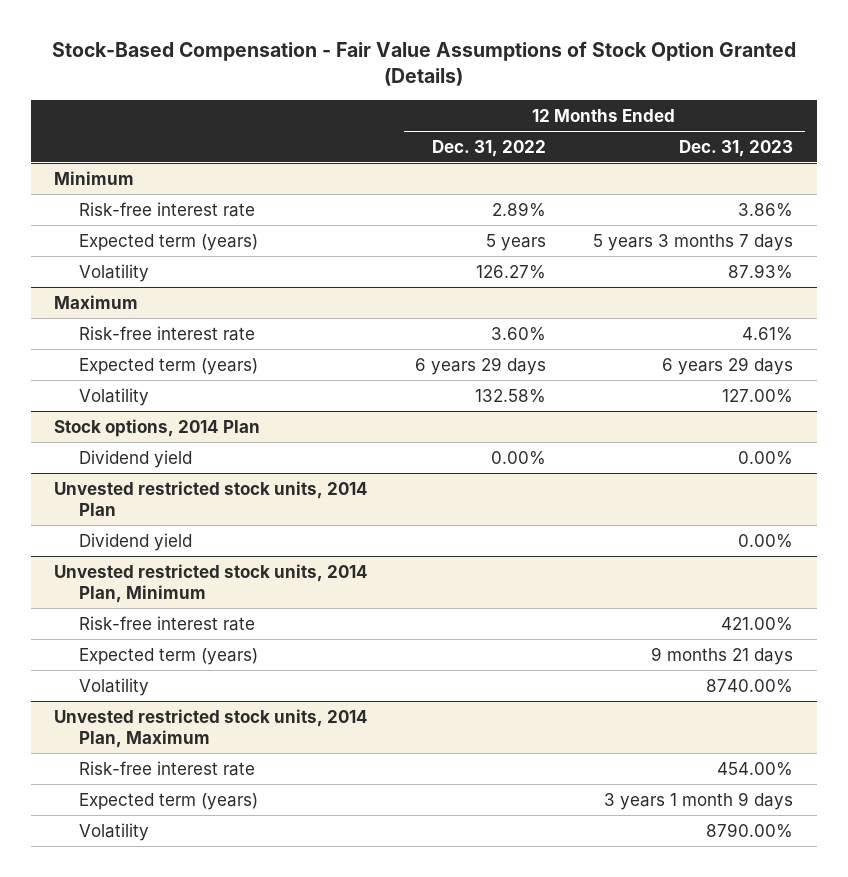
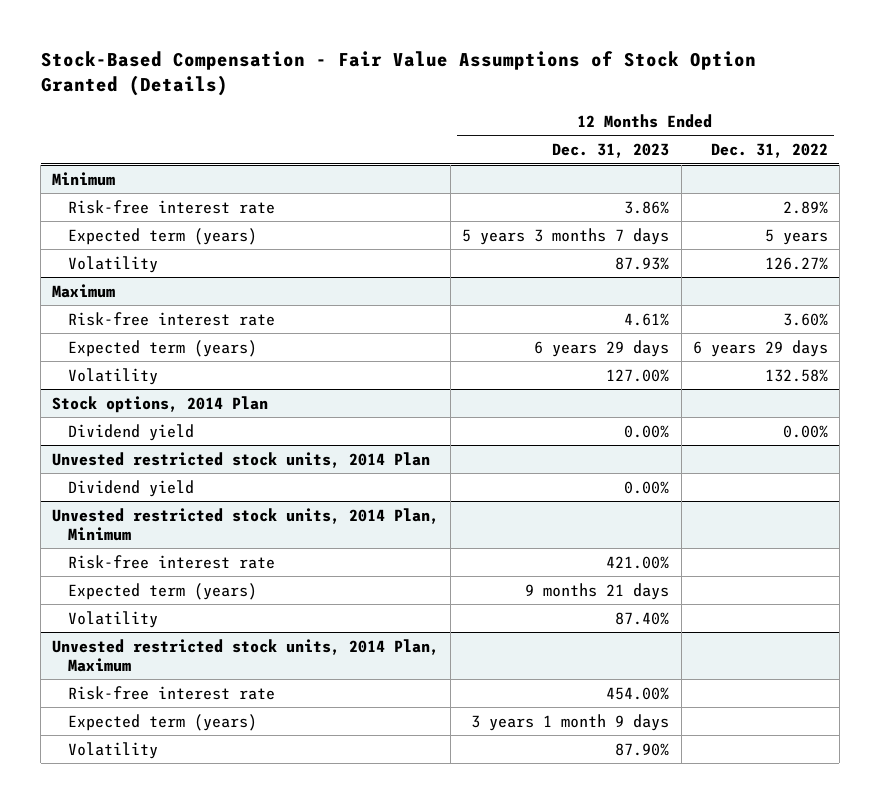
[706,678,794,693] 8740.00% -> [615,611,670,625] 87.40%
[706,822,794,838] 8790.00% -> [615,742,670,756] 87.90%

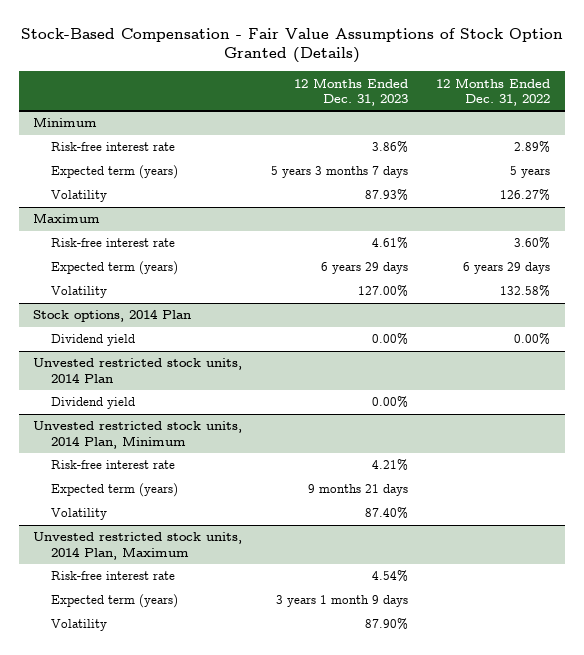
[606,555,670,569] 421.00% -> [371,459,408,472] 4.21%
[606,686,670,700] 454.00% -> [371,570,408,583] 4.54%

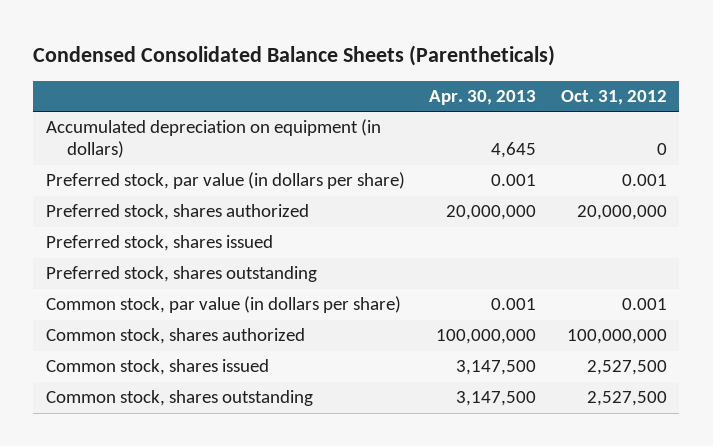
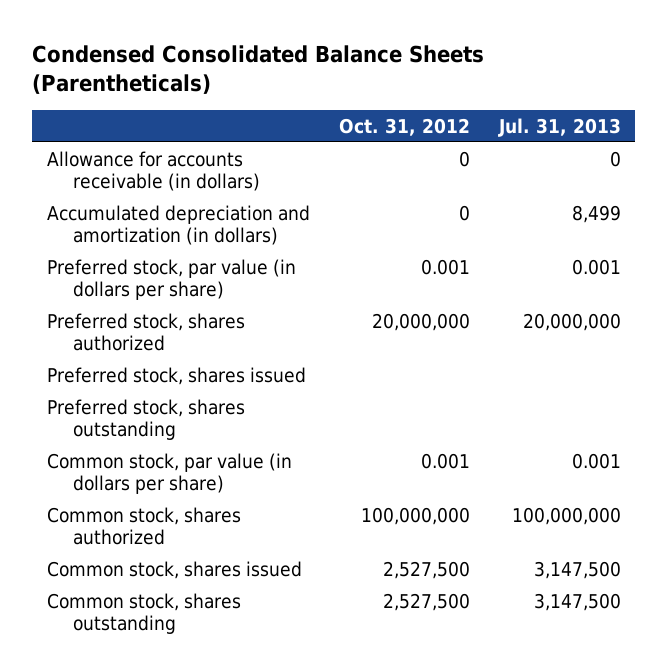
[429,89,537,105] Apr. 30, 2013 -> none
none -> [497,117,621,137] Jul. 31, 2013
none -> [46,150,261,192] Allowance for accounts receivable (in dollars)
[45,119,381,159] Accumulated depreciation on equipment (in dollars) -> [46,204,310,246] Accumulated depreciation and amortization (in dollars)

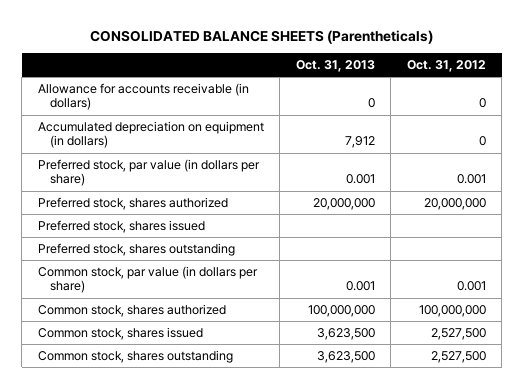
[32,44,485,94] Condensed Consolidated Balance Sheets (Parentheticals) -> [89,29,433,44] CONSOLIDATED BALANCE SHEETS (Parentheticals)
[497,117,621,137] Jul. 31, 2013 -> none
none -> [295,60,375,73] Oct. 31, 2013
[46,204,310,246] Accumulated depreciation and amortization (in dollars) -> [37,121,264,149] Accumulated depreciation on equipment (in dollars)

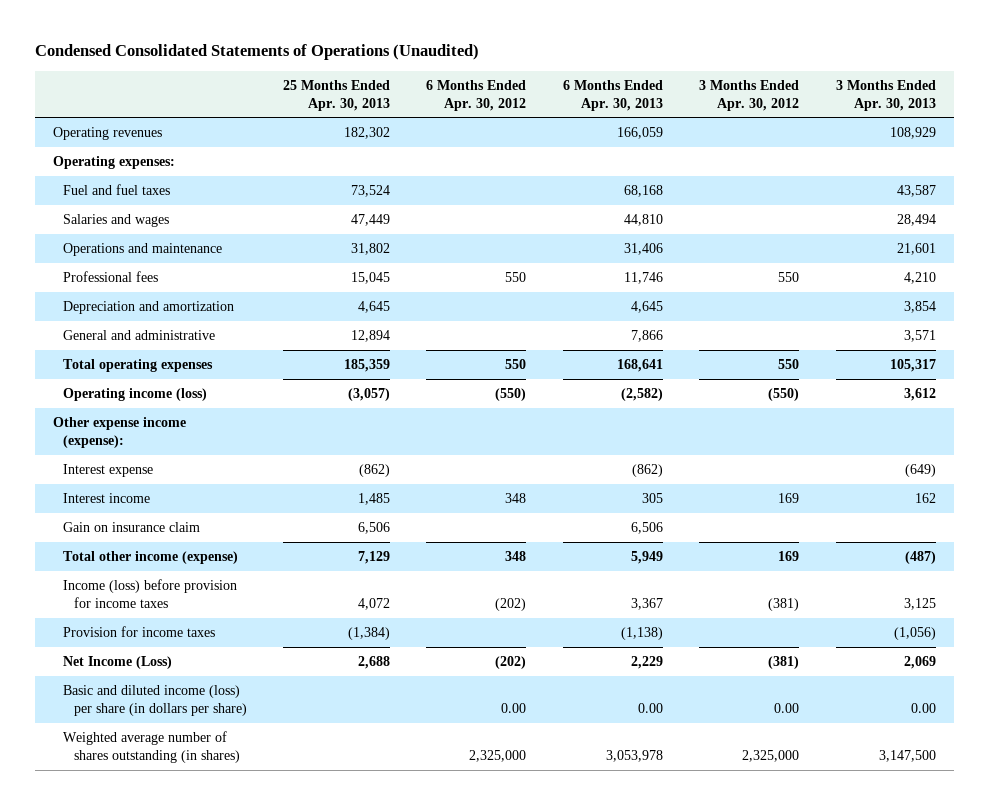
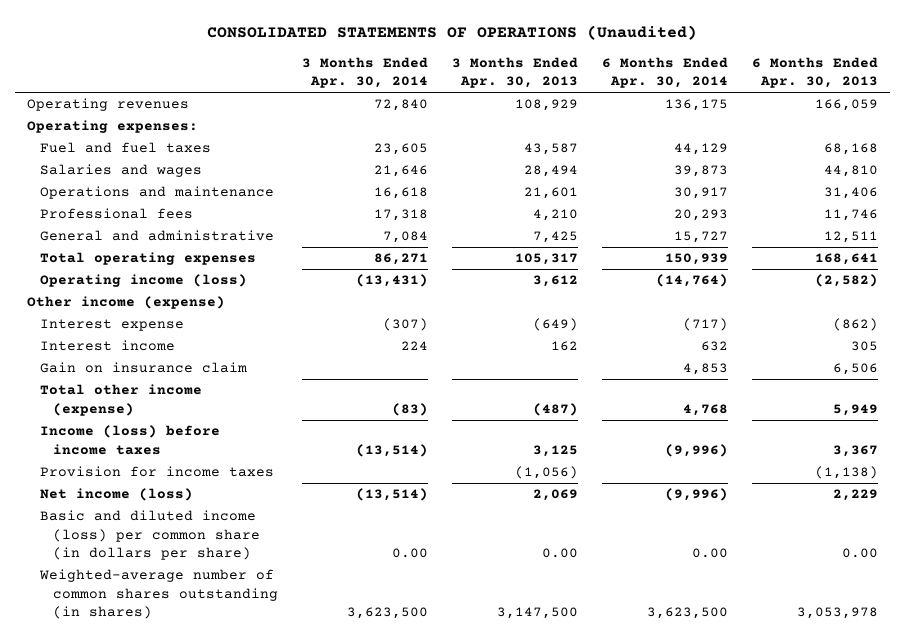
[34,44,479,61] Condensed Consolidated Statements of Operations (Unaudited) -> [207,25,698,41] CONSOLIDATED STATEMENTS OF OPERATIONS (Unaudited)
[282,79,390,111] 25 Months Ended Apr. 30, 2013 -> none
[426,79,527,111] 6 Months Ended Apr. 30, 2012 -> none
[699,79,800,111] 3 Months Ended Apr. 30, 2012 -> none
none -> [302,56,429,89] 3 Months Ended Apr. 30, 2014
none -> [602,56,729,89] 6 Months Ended Apr. 30, 2014
[63,300,235,314] Depreciation and amortization -> none
[630,329,663,342] 7,866 -> [824,231,879,244] 12,511
[903,329,936,342] 3,571 -> [533,231,579,244] 7,425
[52,416,186,448] Other expense income (expense): -> [26,296,225,310] Other income (expense)
[63,578,238,608] Income (loss) before provision for income taxes -> [40,425,221,455] Income (loss) before income taxes
[63,655,173,669] Net Income (Loss) -> [40,488,194,502] Net income (loss)
[63,684,247,716] Basic and diluted income (loss) per share (in dollars per share) -> [40,510,261,561] Basic and diluted income (loss) per common share (in dollars per share)
[63,730,240,763] Weighted average number of shares outstanding (in shares) -> [39,569,279,620] Weighted-average number of common shares outstanding (in shares)

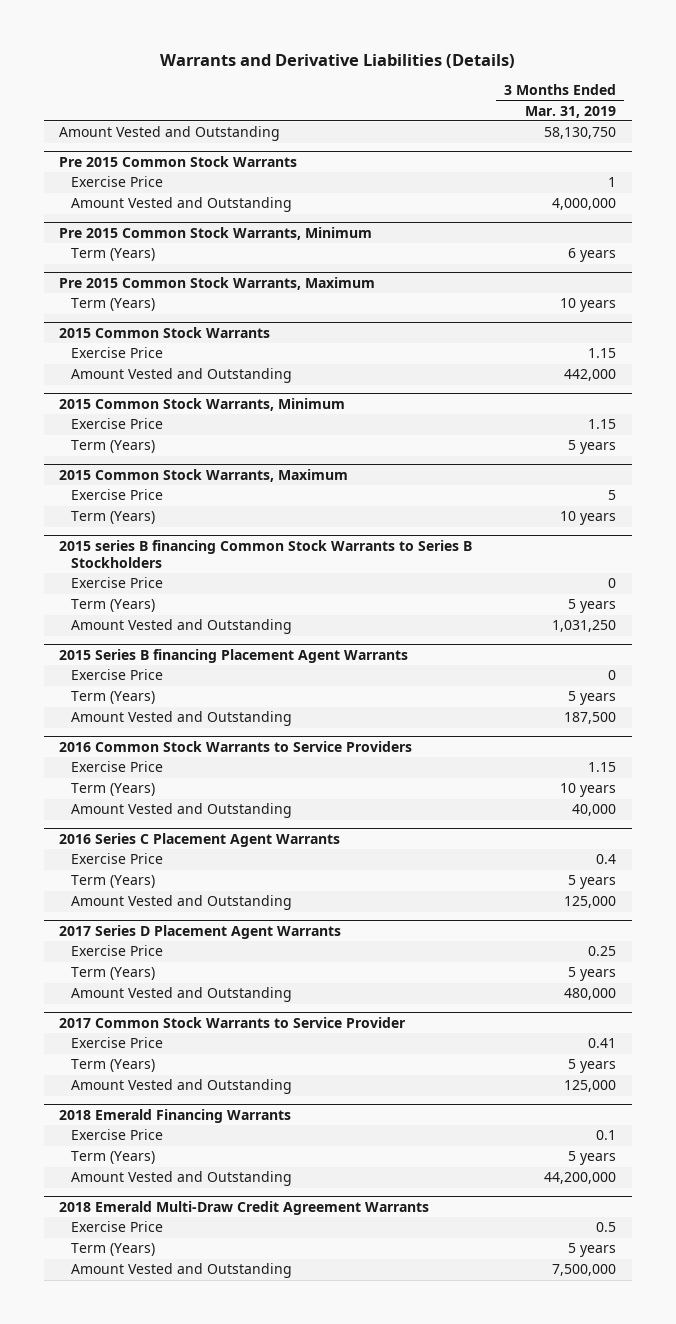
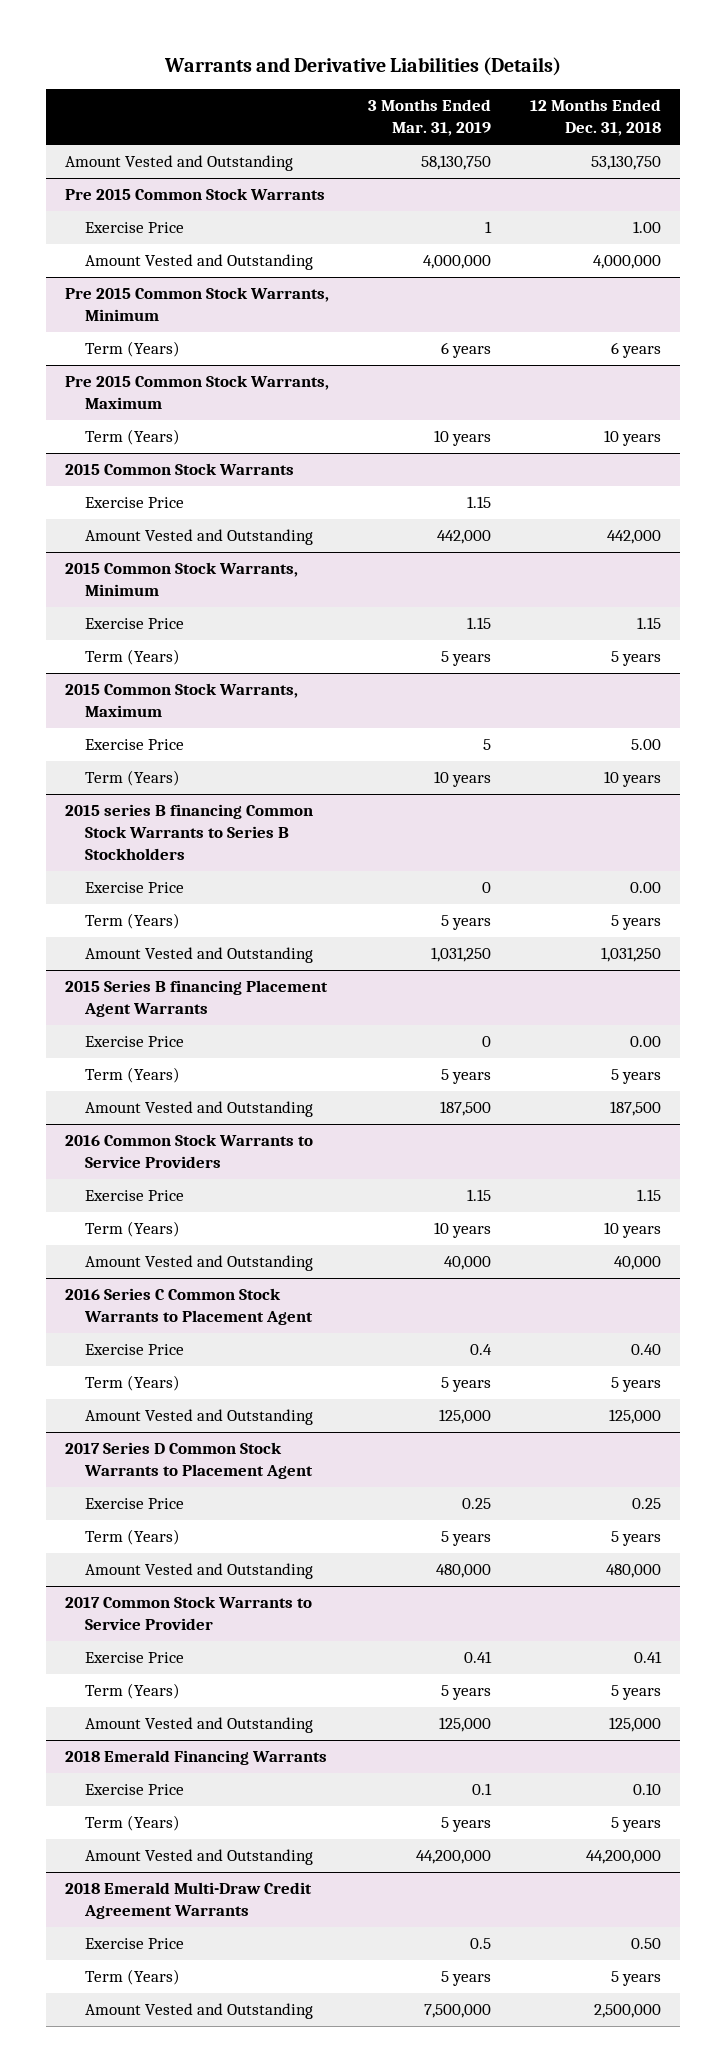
none -> [529,99,661,137] 12 Months Ended Dec. 31, 2018
[59,832,341,847] 2016 Series C Placement Agent Warrants -> [65,1288,314,1326] 2016 Series C Common Stock Warrants to Placement Agent
[59,924,342,939] 2017 Series D Placement Agent Warrants -> [65,1442,314,1480] 2017 Series D Common Stock Warrants to Placement Agent

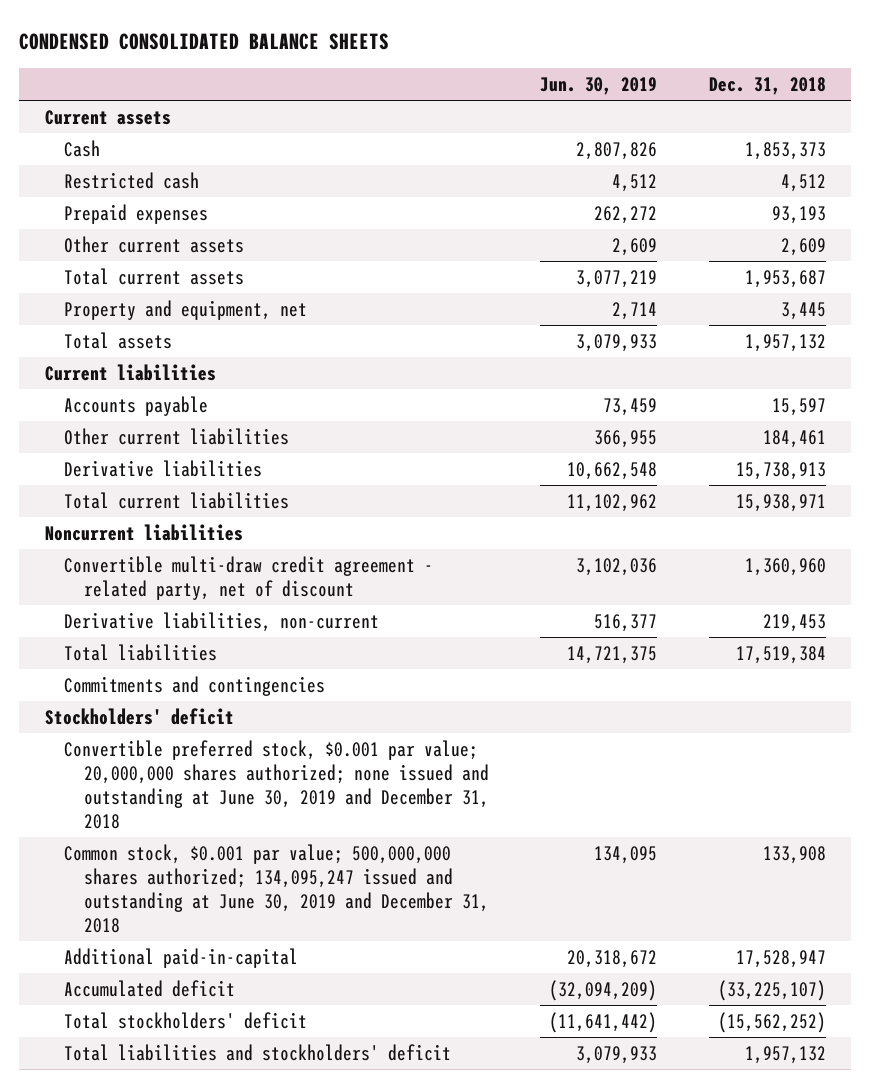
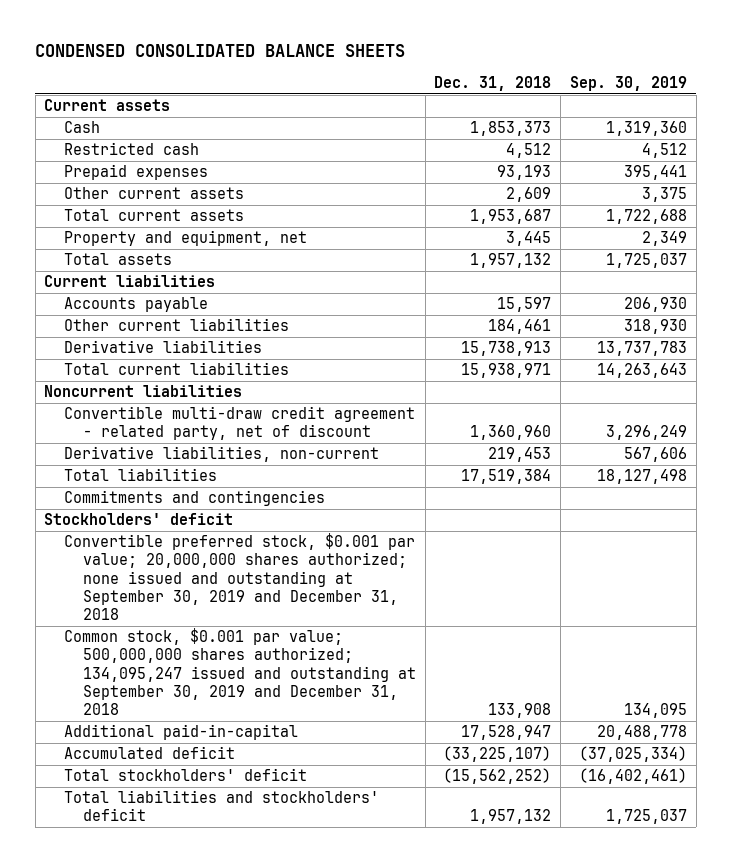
[540,77,658,96] Jun. 30, 2019 -> none
none -> [569,76,687,92] Sep. 30, 2019
[64,739,490,829] Convertible preferred stock, $0.001 par value; 20,000,000 shares authorized; none issued and outstanding at June 30, 2019 and December 31, 2018 -> [63,533,415,621] Convertible preferred stock, $0.001 par value; 20,000,000 shares authorized; none issued and outstanding at September 30, 2019 and December 31, 2018
[64,843,490,933] Common stock, $0.001 par value; 500,000,000 shares authorized; 134,095,247 issued and outstanding at June 30, 2019 and December 31, 2018 -> [63,628,416,716] Common stock, $0.001 par value; 500,000,000 shares authorized; 134,095,247 issued and outstanding at September 30, 2019 and December 31, 2018

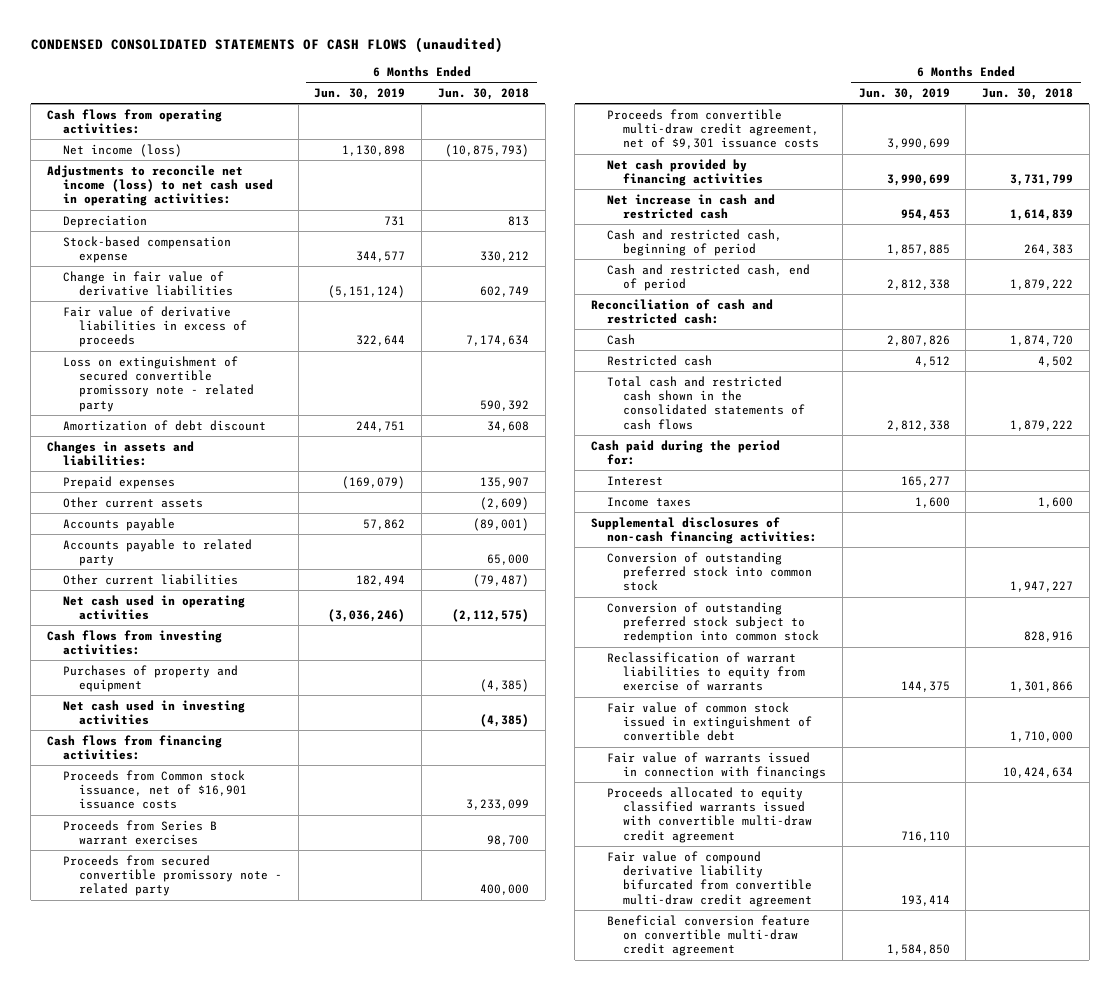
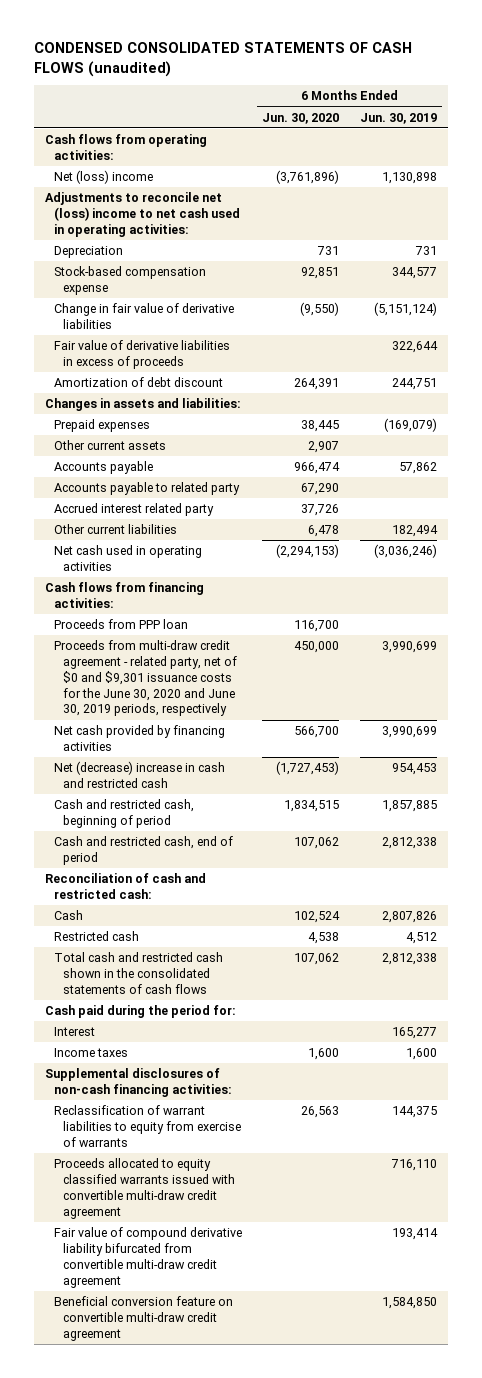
[437,87,529,100] Jun. 30, 2018 -> none
none -> [262,112,340,124] Jun. 30, 2020
[62,143,182,157] Net income (loss) -> [53,170,153,185] Net (loss) income
[46,164,273,207] Adjustments to reconcile net income (loss) to net cash used in operating activities: -> [44,192,240,237] Adjustments to reconcile net (loss) income to net cash used in operating activities:
[62,355,254,412] Loss on extinguishment of secured convertible promissory note - related party -> none
none -> [53,503,214,517] Accrued interest related party
[46,629,222,656] Cash flows from investing activities: -> none
[62,664,238,693] Purchases of property and equipment -> none
[62,699,245,726] Net cash used in investing activities -> none
[62,769,247,810] Proceeds from Common stock issuance, net of $16,901 issuance costs -> none
[62,819,217,846] Proceeds from Series B warrant exercises -> none
[62,854,282,897] Proceeds from secured convertible promissory note - related party -> none
none -> [53,619,188,630] Proceeds from PPP loan
[607,108,820,150] Proceeds from convertible multi-draw credit agreement, net of $9,301 issuance costs -> [53,640,237,717] Proceeds from multi-draw credit agreement - related party, net of $0 and $9,301 issuance costs for the June 30, 2020 and June 30, 2019 periods, respectively
[607,193,776,220] Net increase in cash and restricted cash -> [53,761,225,788] Net (decrease) increase in cash and restricted cash
[607,551,813,592] Conversion of outstanding preferred stock into common stock -> none
[607,601,820,644] Conversion of outstanding preferred stock subject to redemption into common stock -> none
[607,701,813,742] Fair value of common stock issued in extinguishment of convertible debt -> none
[607,751,827,780] Fair value of warrants issued in connection with financings -> none

